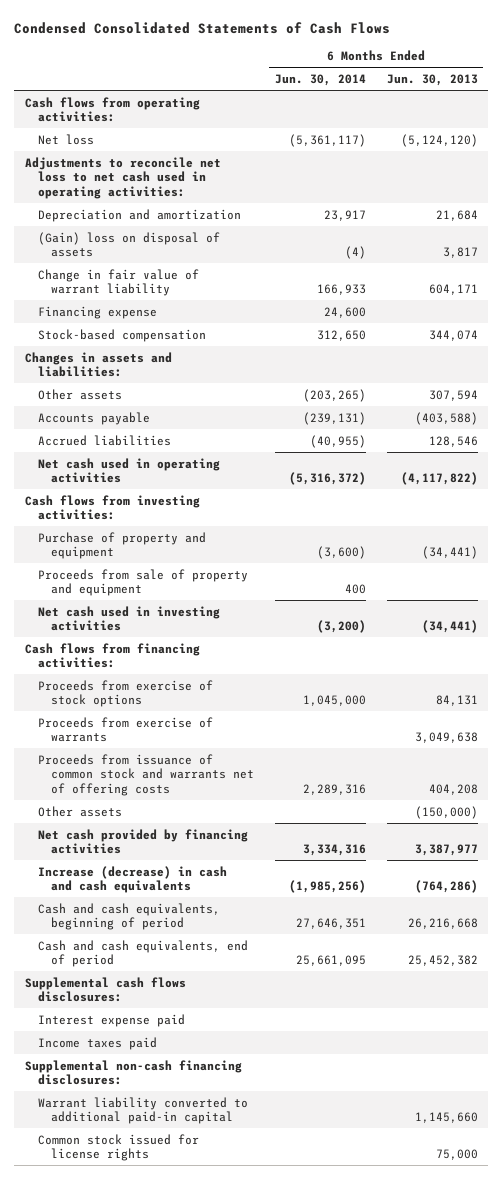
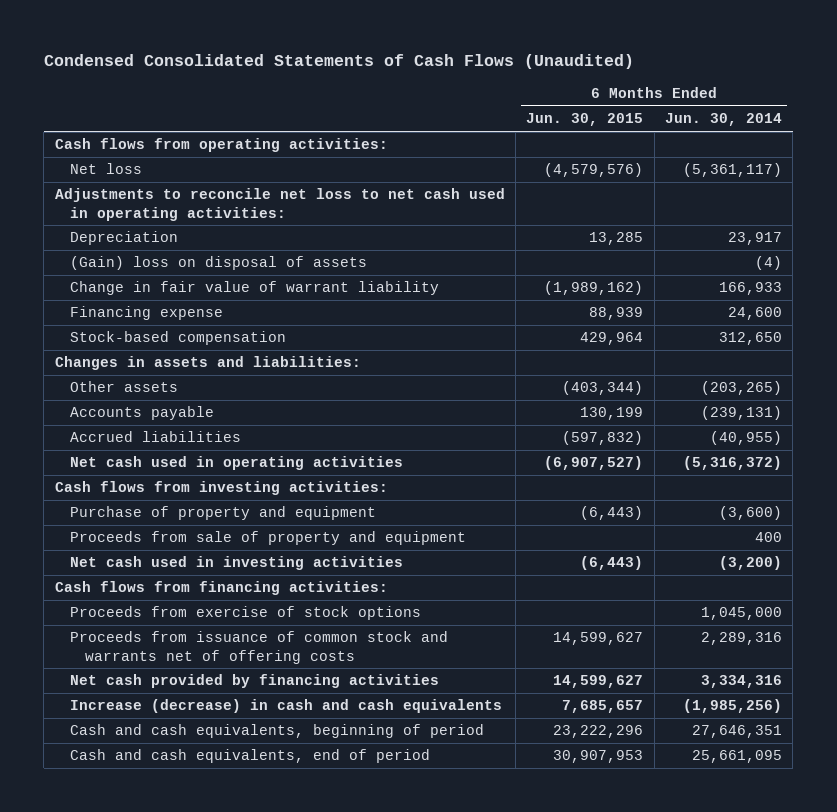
[14,21,391,34] Condensed Consolidated Statements of Cash Flows -> [43,54,634,70] Condensed Consolidated Statements of Cash Flows (Unaudited)
[386,73,478,86] Jun. 30, 2013 -> none
none -> [526,113,644,127] Jun. 30, 2015
[37,208,241,222] Depreciation and amortization -> [70,231,179,246] Depreciation
[37,716,213,743] Proceeds from exercise of warrants -> none
[37,805,122,817] Other assets -> none
[24,976,186,1003] Supplemental cash flows disclosures: -> none
[37,1013,185,1027] Interest expense paid -> none
[37,1036,157,1050] Income taxes paid -> none
[24,1059,242,1086] Supplemental non-cash financing disclosures: -> none
[37,1096,248,1125] Warrant liability converted to additional paid-in capital -> none
[37,1133,199,1162] Common stock issued for license rights -> none

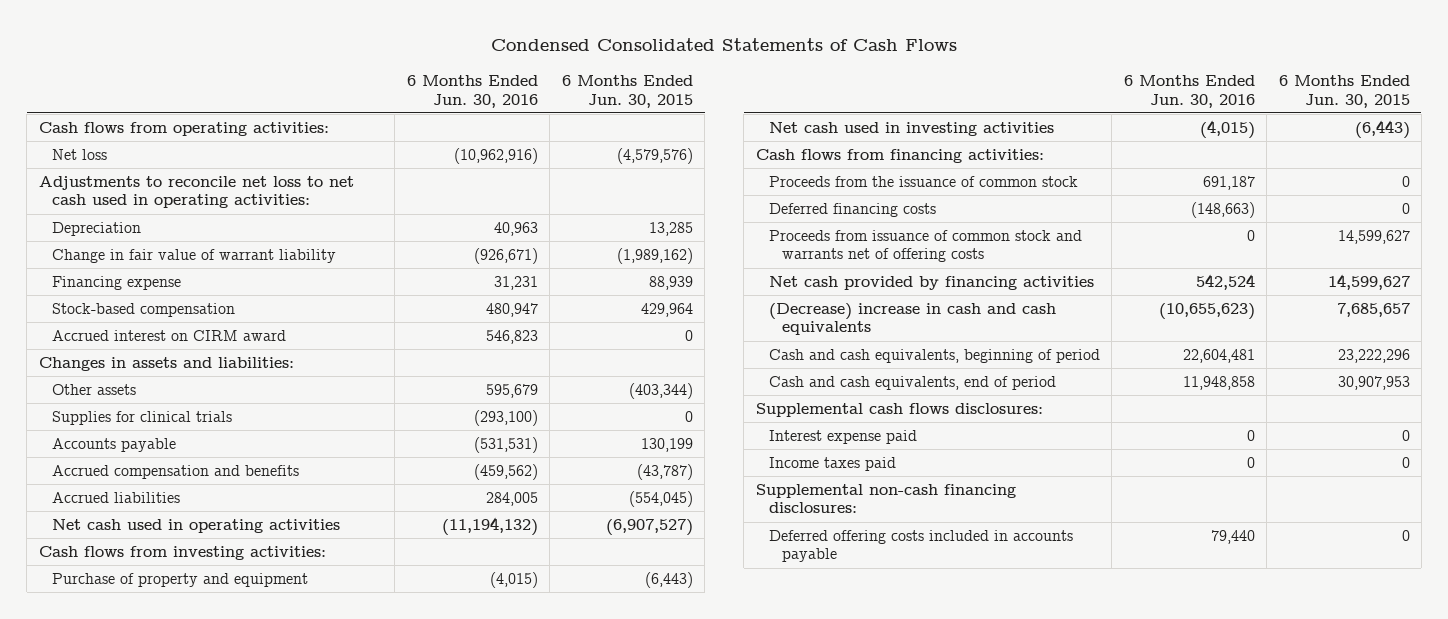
[43,54,634,70] Condensed Consolidated Statements of Cash Flows (Unaudited) -> [491,38,958,52] Condensed Consolidated Statements of Cash Flows
[665,113,783,127] Jun. 30, 2014 -> none
none -> [406,75,538,108] 6 Months Ended Jun. 30, 2016
[70,256,368,271] (Gain) loss on disposal of assets -> none
none -> [51,330,286,342] Accrued interest on CIRM award
none -> [51,411,232,426] Supplies for clinical trials
none -> [51,465,299,480] Accrued compensation and benefits
[562,431,644,446] (597,832) -> [628,491,693,508] (554,045)
[70,531,467,546] Proceeds from sale of property and equipment -> none
[70,606,422,621] Proceeds from exercise of stock options -> none
none -> [768,176,1078,188] Proceeds from the issuance of common stock
none -> [768,203,936,218] Deferred financing costs
[70,699,503,714] Increase (decrease) in cash and cash equivalents -> [768,303,1056,336] (Decrease) increase in cash and cash equivalents
none -> [755,403,1043,418] Supplemental cash flows disclosures:
none -> [768,430,917,445] Interest expense paid
none -> [768,457,896,472] Income taxes paid
none -> [755,484,1016,514] Supplemental non-cash financing disclosures:
none -> [768,530,1073,563] Deferred offering costs included in accounts payable

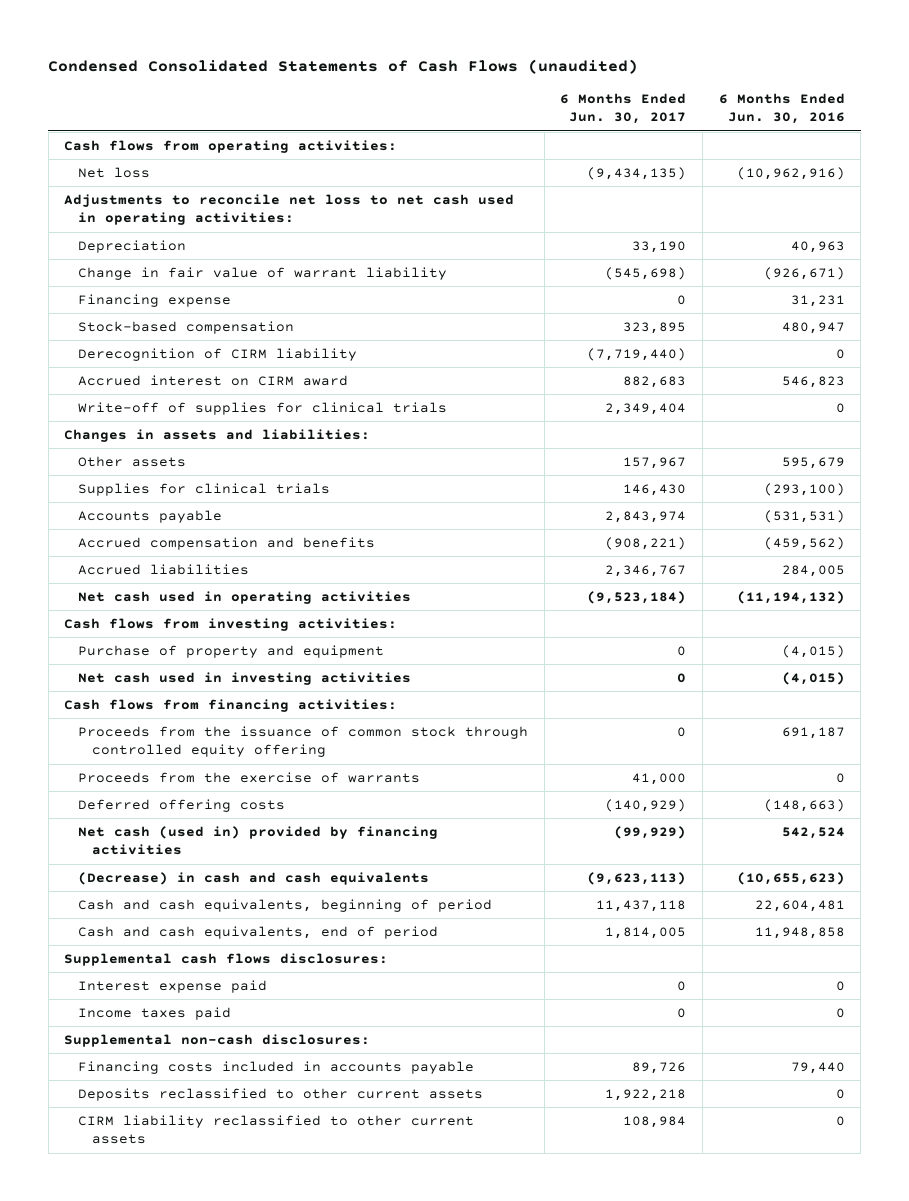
[491,38,958,52] Condensed Consolidated Statements of Cash Flows -> [48,58,639,74] Condensed Consolidated Statements of Cash Flows (unaudited)
[561,75,693,108] 6 Months Ended Jun. 30, 2015 -> none
none -> [560,92,687,125] 6 Months Ended Jun. 30, 2017
none -> [78,347,358,361] Derecognition of CIRM liability
none -> [78,401,448,415] Write-off of supplies for clinical trials
[768,230,1082,263] Proceeds from issuance of common stock and warrants net of offering costs -> none
[768,176,1078,188] Proceeds from the issuance of common stock -> [78,725,529,758] Proceeds from the issuance of common stock through controlled equity offering
none -> [78,771,421,783] Proceeds from the exercise of warrants
[768,203,936,218] Deferred financing costs -> [78,798,286,812] Deferred offering costs
[768,276,1094,291] Net cash provided by financing activities -> [78,825,439,856] Net cash (used in) provided by financing activities
[768,303,1056,336] (Decrease) increase in cash and cash equivalents -> [78,871,430,885] (Decrease) in cash and cash equivalents
[755,484,1016,514] Supplemental non-cash financing disclosures: -> [64,1033,371,1047] Supplemental non-cash disclosures:
[768,530,1073,563] Deferred offering costs included in accounts payable -> [78,1060,475,1074] Financing costs included in accounts payable
none -> [78,1087,484,1101] Deposits reclassified to other current assets
none -> [78,1114,475,1145] CIRM liability reclassified to other current assets

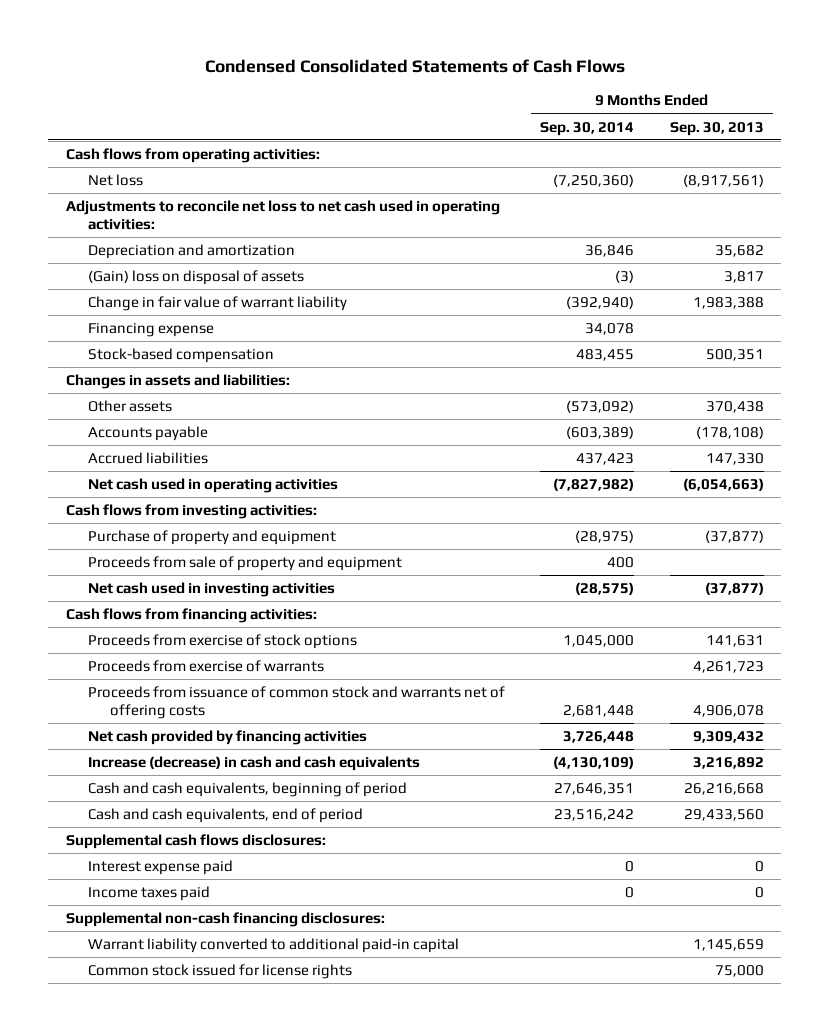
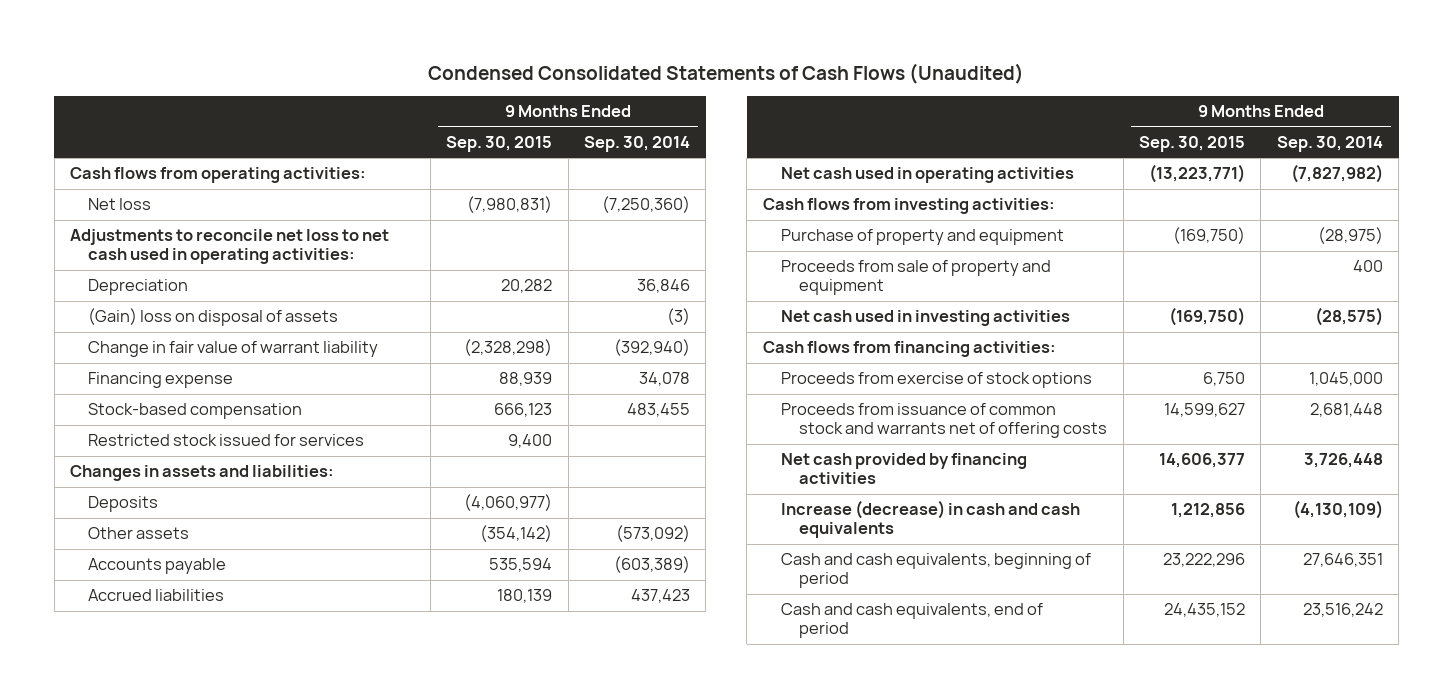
[204,58,625,73] Condensed Consolidated Statements of Cash Flows -> [428,62,1025,84] Condensed Consolidated Statements of Cash Flows (Unaudited)
[669,121,764,136] Sep. 30, 2013 -> none
none -> [446,136,553,153] Sep. 30, 2015
[87,244,295,260] Depreciation and amortization -> [88,279,189,296] Depreciation
none -> [88,434,365,447] Restricted stock issued for services
none -> [88,496,159,513] Deposits
[87,660,324,673] Proceeds from exercise of warrants -> none
[66,834,327,850] Supplemental cash flows disclosures: -> none
[87,860,233,876] Interest expense paid -> none
[87,886,210,902] Income taxes paid -> none
[66,912,386,928] Supplemental non-cash financing disclosures: -> none
[87,938,459,954] Warrant liability converted to additional paid-in capital -> none
[87,964,352,980] Common stock issued for license rights -> none

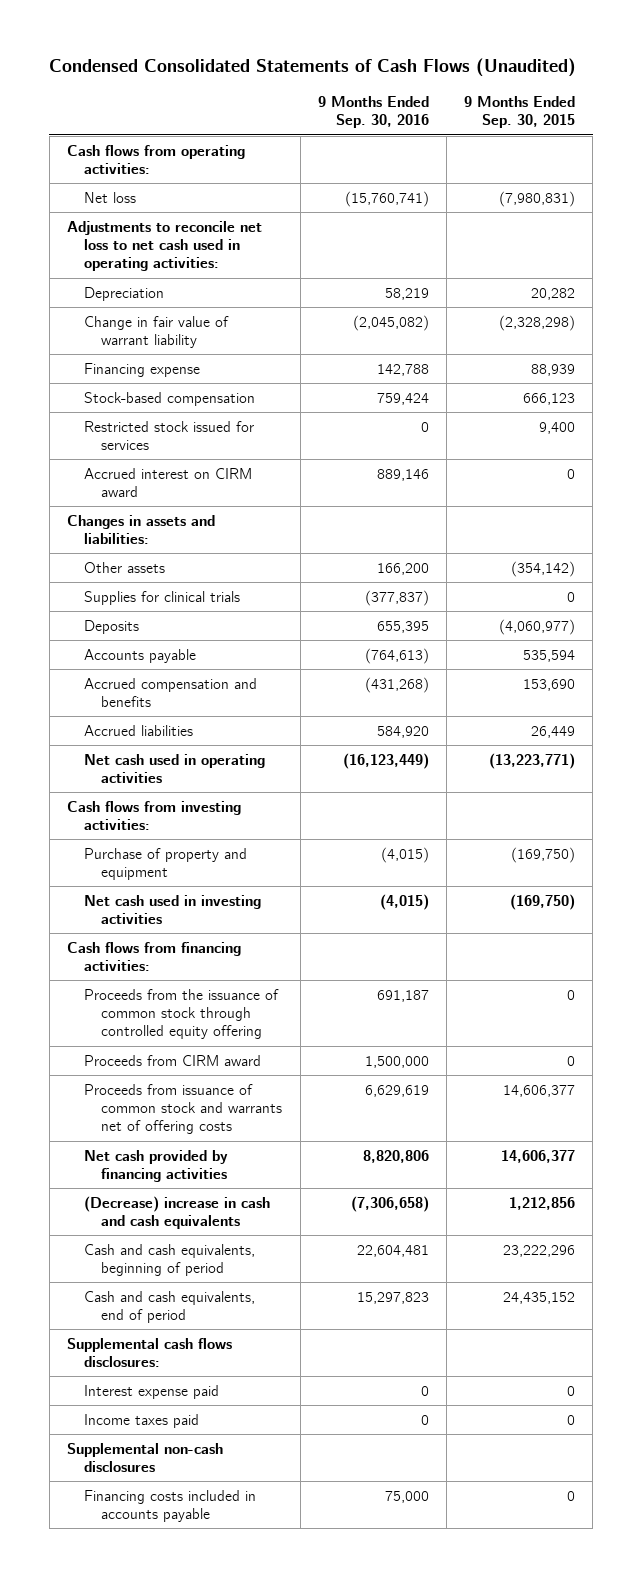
[583,136,690,153] Sep. 30, 2014 -> none
none -> [317,96,429,129] 9 Months Ended Sep. 30, 2016
[88,308,339,327] (Gain) loss on disposal of assets -> none
none -> [84,467,253,498] Accrued interest on CIRM award
none -> [84,590,241,605] Supplies for clinical trials
[88,496,159,513] Deposits -> [84,619,140,634] Deposits
none -> [84,677,258,708] Accrued compensation and benefits
[497,589,553,604] 180,139 -> [530,725,575,738] 26,449
[780,260,1051,296] Proceeds from sale of property and equipment -> none
[780,372,1092,389] Proceeds from exercise of stock options -> none
none -> [84,988,280,1040] Proceeds from the issuance of common stock through controlled equity offering
none -> [84,1054,262,1066] Proceeds from CIRM award
[1163,403,1245,418] 14,599,627 -> [502,1084,575,1097] 14,606,377
[780,500,1080,539] Increase (decrease) in cash and cash equivalents -> [84,1195,271,1230] (Decrease) increase in cash and cash equivalents
none -> [66,1337,232,1368] Supplemental cash flows disclosures:
none -> [84,1384,220,1399] Interest expense paid
none -> [84,1413,200,1428] Income taxes paid
none -> [66,1442,223,1473] Supplemental non-cash disclosures
none -> [84,1489,257,1523] Financing costs included in accounts payable

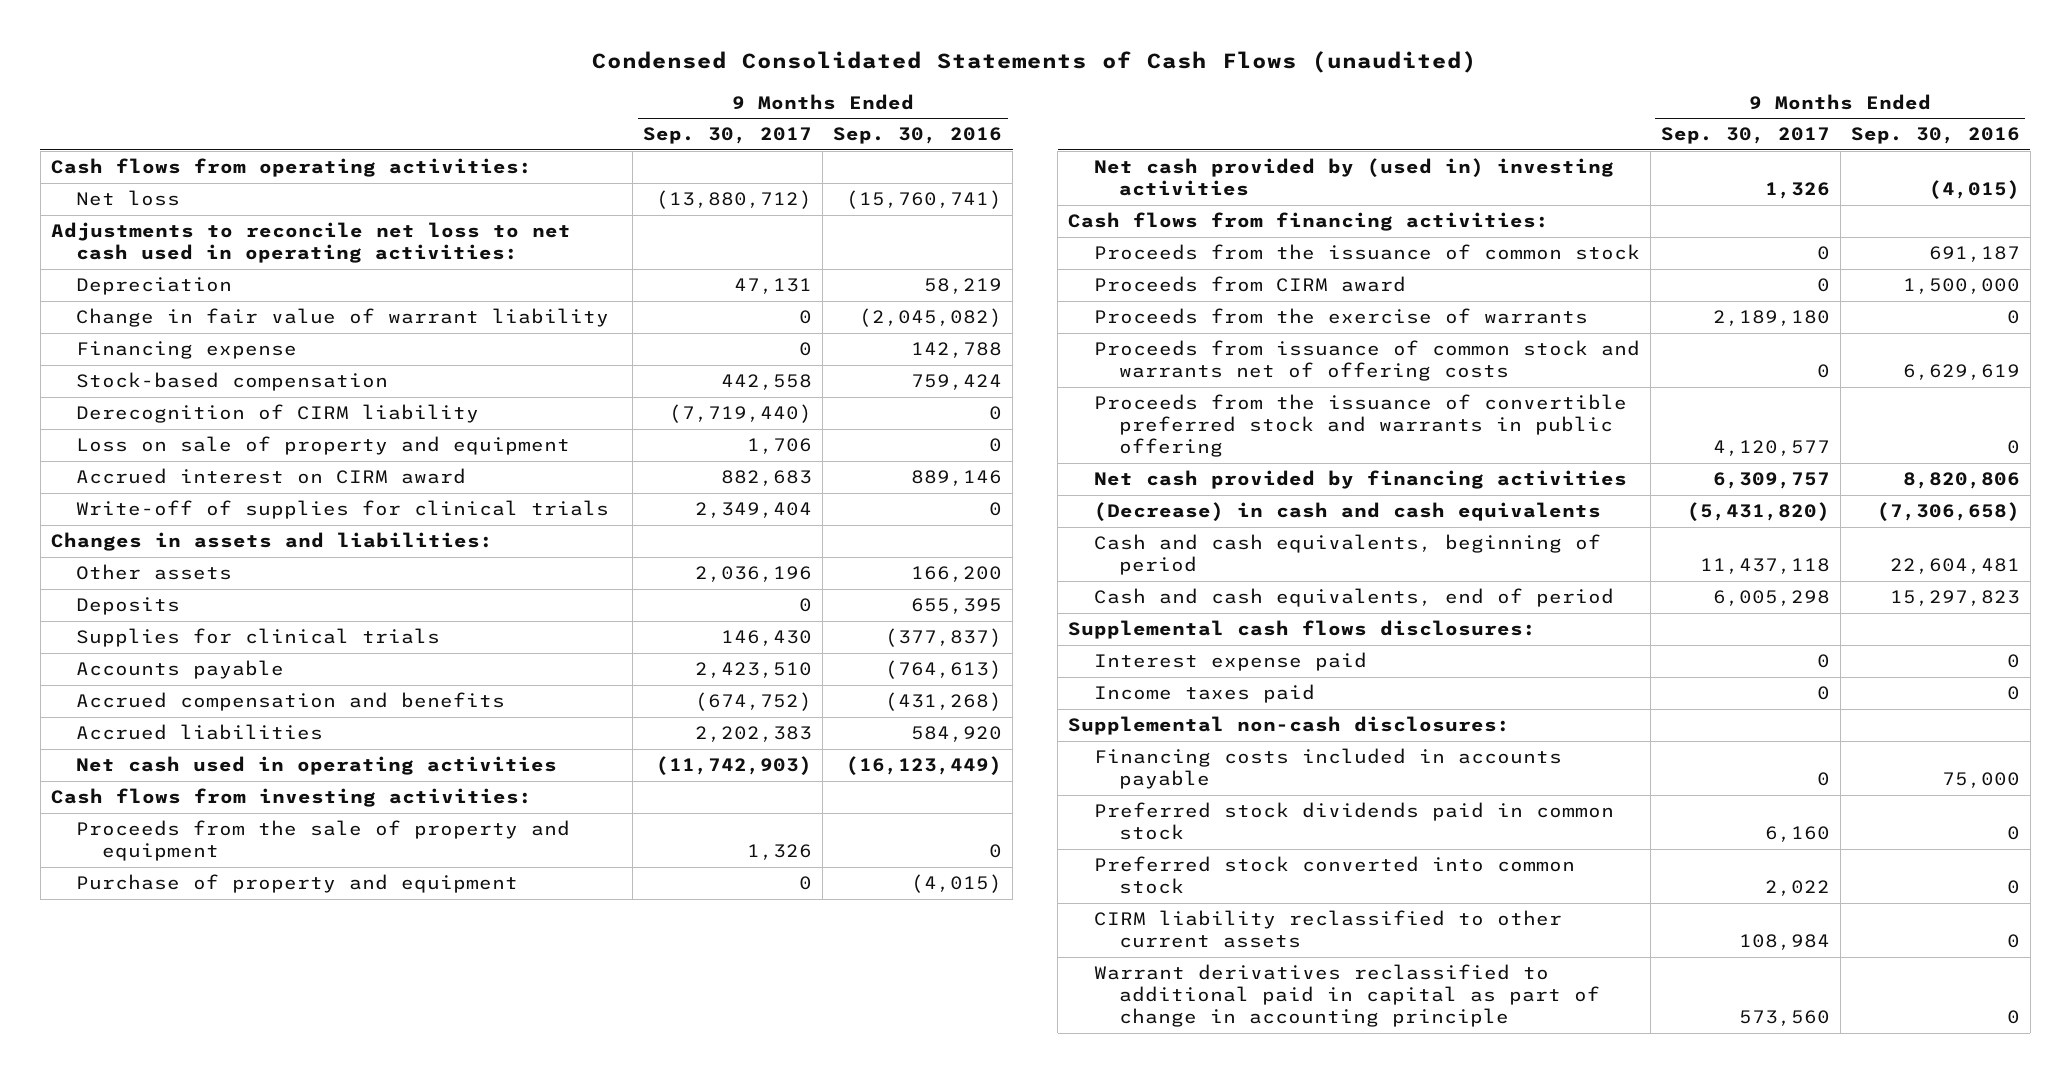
[49,58,577,78] Condensed Consolidated Statements of Cash Flows (Unaudited) -> [592,51,1478,74] Condensed Consolidated Statements of Cash Flows (unaudited)
[463,96,575,129] 9 Months Ended Sep. 30, 2015 -> none
none -> [643,127,813,145] Sep. 30, 2017
[84,420,255,451] Restricted stock issued for services -> none
none -> [76,404,480,424] Derecognition of CIRM liability
none -> [76,436,571,456] Loss on sale of property and equipment
none -> [76,500,610,520] Write-off of supplies for clinical trials
[84,590,241,605] Supplies for clinical trials -> [76,628,441,648] Supplies for clinical trials
none -> [76,820,571,862] Proceeds from the sale of property and equipment
[84,894,262,925] Net cash used in investing activities -> [1093,158,1614,197] Net cash provided by (used in) investing activities
[84,988,280,1040] Proceeds from the issuance of common stock through controlled equity offering -> [1093,244,1640,261] Proceeds from the issuance of common stock
none -> [1093,308,1588,325] Proceeds from the exercise of warrants
none -> [1093,394,1627,458] Proceeds from the issuance of convertible preferred stock and warrants in public offering
[84,1195,271,1230] (Decrease) increase in cash and cash equivalents -> [1093,502,1601,522] (Decrease) in cash and cash equivalents
[66,1442,223,1473] Supplemental non-cash disclosures -> [1068,716,1511,736] Supplemental non-cash disclosures:
none -> [1093,802,1614,841] Preferred stock dividends paid in common stock
none -> [1093,856,1575,895] Preferred stock converted into common stock
none -> [1093,910,1562,949] CIRM liability reclassified to other current assets
none -> [1093,964,1601,1028] Warrant derivatives reclassified to additional paid in capital as part of change in accounting principle

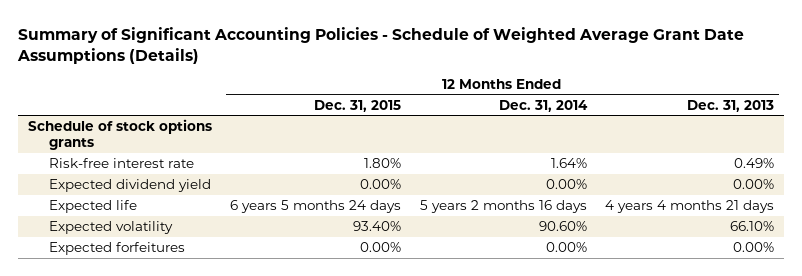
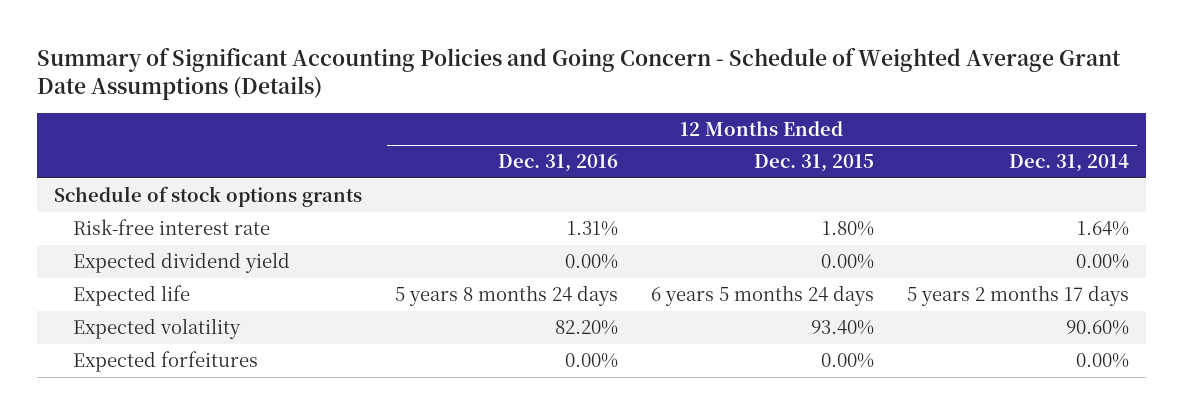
[17,26,745,64] Summary of Significant Accounting Policies - Schedule of Weighted Average Grant Date Assumptions (Details) -> [37,47,1122,101] Summary of Significant Accounting Policies and Going Concern - Schedule of Weighted Average Grant Date Assumptions (Details)
[687,99,775,112] Dec. 31, 2013 -> none
none -> [497,154,618,173] Dec. 31, 2016
[419,200,587,214] 5 years 2 months 16 days -> [907,284,1130,306] 5 years 2 months 17 days

